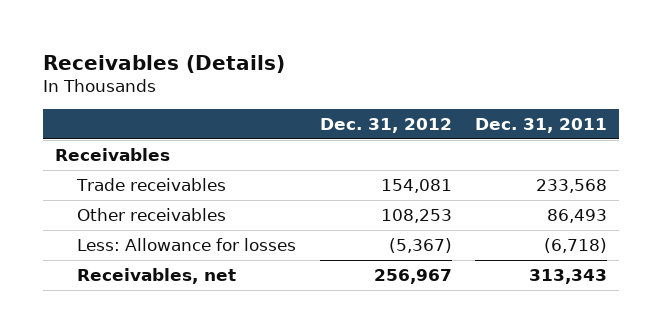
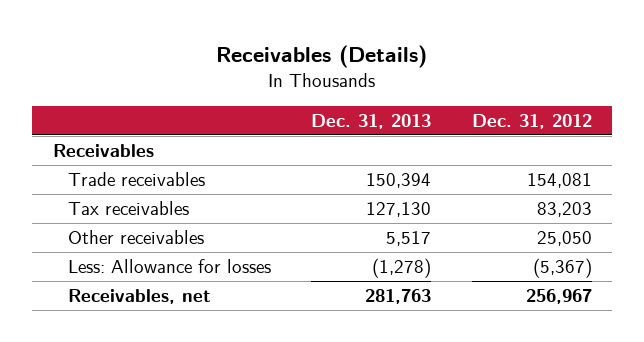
[474,118,607,134] Dec. 31, 2011 -> none
none -> [311,113,432,129] Dec. 31, 2013
none -> [68,201,190,216] Tax receivables
[380,209,452,224] 108,253 -> [536,231,592,247] 25,050

